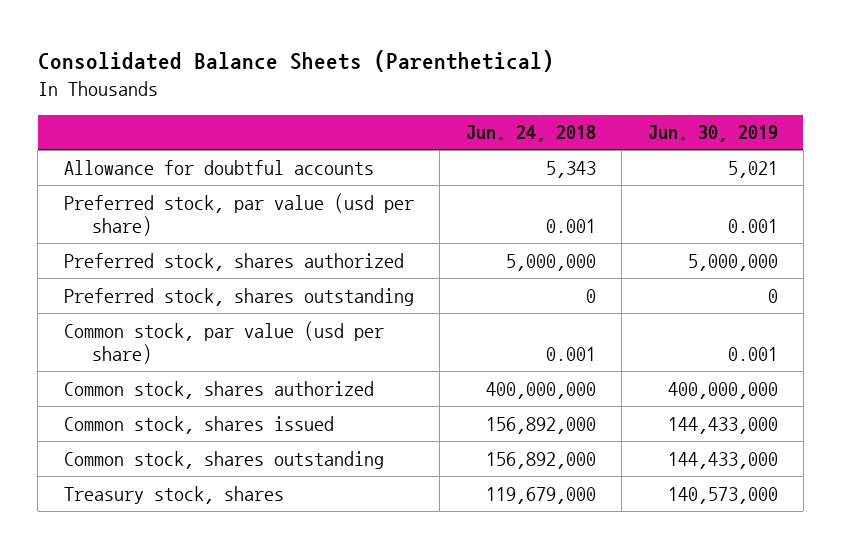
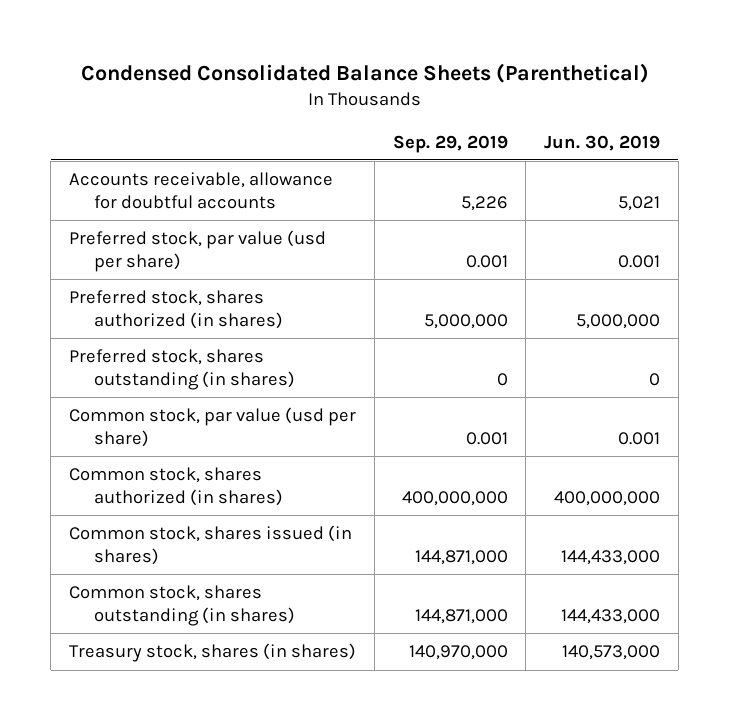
[37,50,554,73] Consolidated Balance Sheets (Parenthetical) -> [80,62,649,83] Condensed Consolidated Balance Sheets (Parenthetical)
[465,125,596,143] Jun. 24, 2018 -> none
none -> [392,134,508,153] Sep. 29, 2019
[63,159,374,175] Allowance for doubtful accounts -> [69,172,334,209] Accounts receivable, allowance for doubtful accounts
[63,252,404,271] Preferred stock, shares authorized -> [69,290,283,329] Preferred stock, shares authorized (in shares)
[63,287,414,306] Preferred stock, shares outstanding -> [69,349,295,390] Preferred stock, shares outstanding (in shares)
[63,380,374,399] Common stock, shares authorized -> [69,467,283,506] Common stock, shares authorized (in shares)
[63,415,334,434] Common stock, shares issued -> [69,525,353,565] Common stock, shares issued (in shares)
[63,450,384,469] Common stock, shares outstanding -> [69,585,295,626] Common stock, shares outstanding (in shares)
[63,485,284,504] Treasury stock, shares -> [69,643,357,663] Treasury stock, shares (in shares)

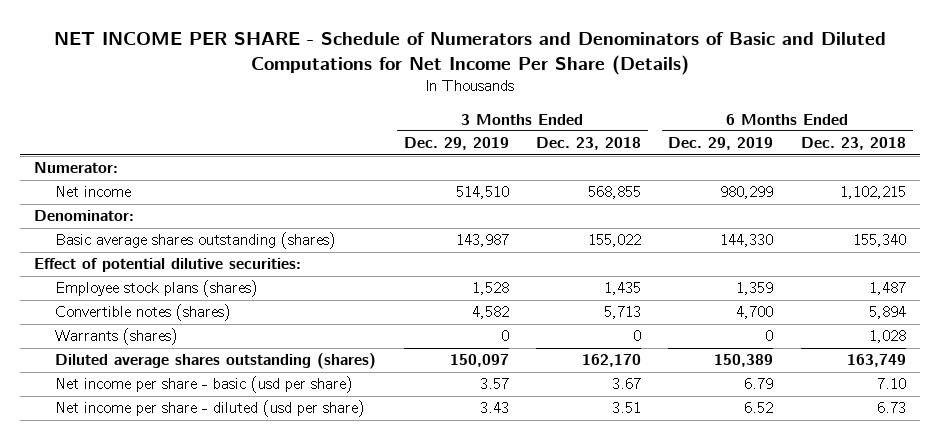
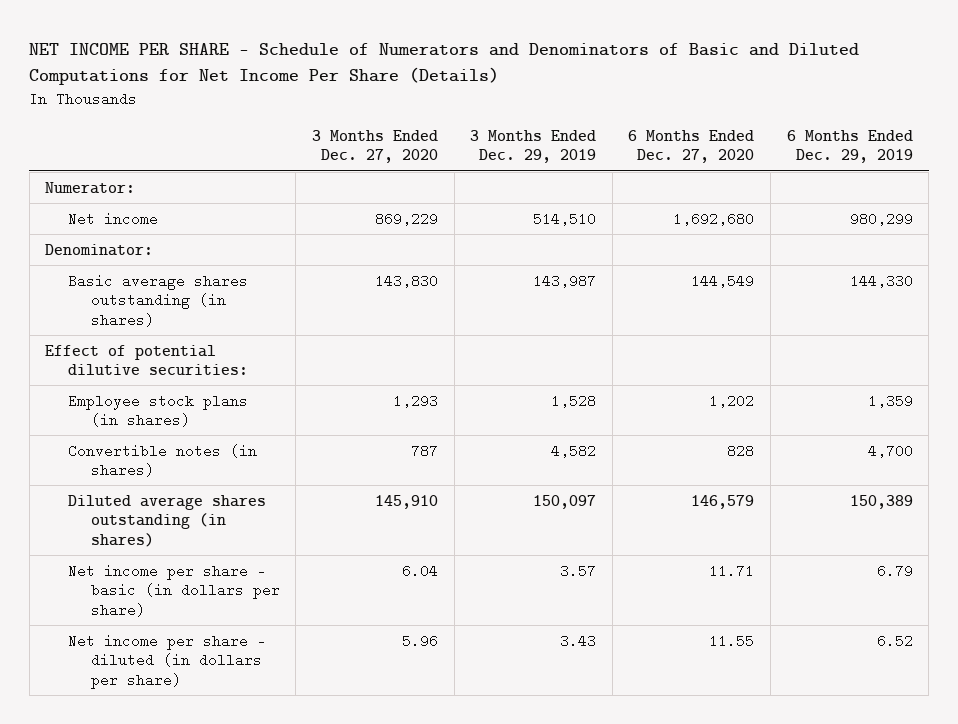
[536,137,642,151] Dec. 23, 2018 -> none
[800,137,906,151] Dec. 23, 2018 -> none
none -> [311,129,438,164] 3 Months Ended Dec. 27, 2020
none -> [628,129,755,164] 6 Months Ended Dec. 27, 2020
[55,232,337,250] Basic average shares outstanding (shares) -> [68,273,249,327] Basic average shares outstanding (in shares)
[55,328,179,346] Warrants (shares) -> none
[55,280,259,298] Employee stock plans (shares) -> [68,393,249,428] Employee stock plans (in shares)
[55,304,232,322] Convertible notes (shares) -> [68,443,258,478] Convertible notes (in shares)
[55,353,377,370] Diluted average shares outstanding (shares) -> [68,494,267,547] Diluted average shares outstanding (in shares)
[55,376,354,394] Net income per share - basic (usd per share) -> [68,563,280,617] Net income per share - basic (in dollars per share)
[55,400,366,418] Net income per share - diluted (usd per share) -> [68,633,267,689] Net income per share - diluted (in dollars per share)

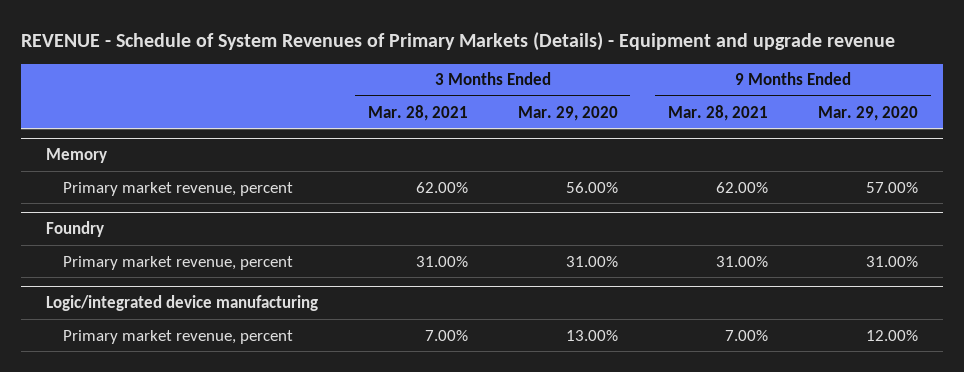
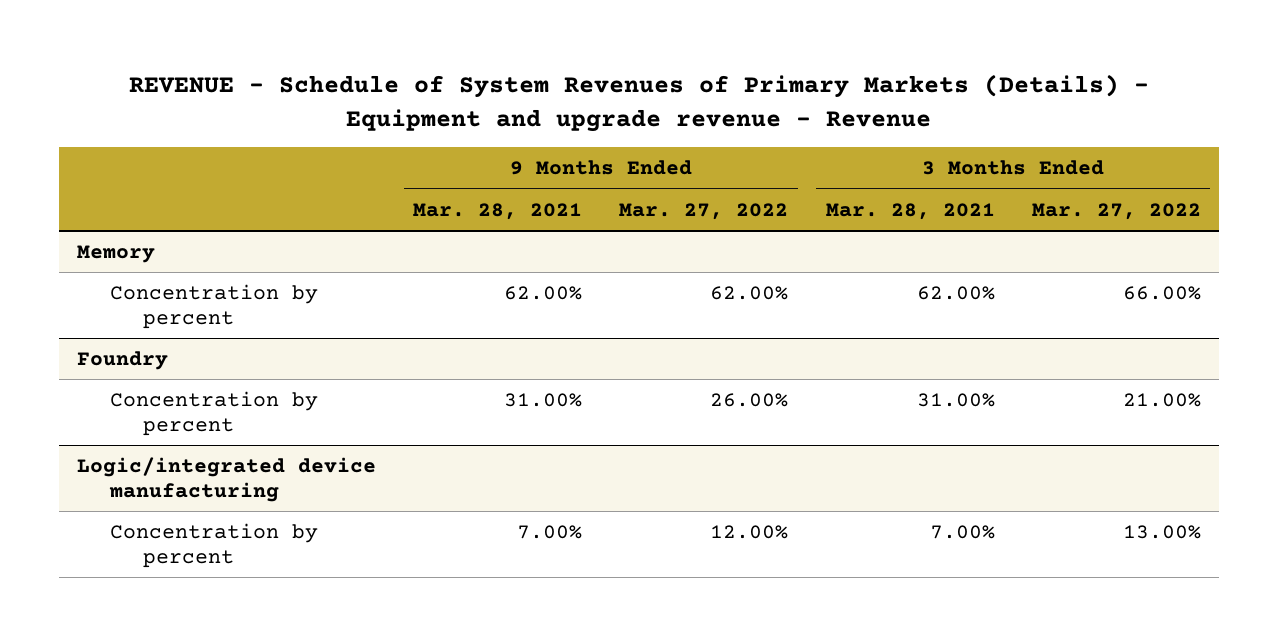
[20,31,895,51] REVENUE - Schedule of System Revenues of Primary Markets (Details) - Equipment and upgrade revenue -> [128,74,1149,132] REVENUE - Schedule of System Revenues of Primary Markets (Details) - Equipment and upgrade revenue - Revenue
[517,105,618,121] Mar. 29, 2020 -> none
[818,105,919,121] Mar. 29, 2020 -> none
none -> [619,202,789,220] Mar. 27, 2022
none -> [1031,202,1201,220] Mar. 27, 2022
[62,181,293,196] Primary market revenue, percent -> [109,283,318,329] Concentration by percent
[62,255,293,270] Primary market revenue, percent -> [109,390,318,436] Concentration by percent
[62,329,293,344] Primary market revenue, percent -> [109,522,318,568] Concentration by percent

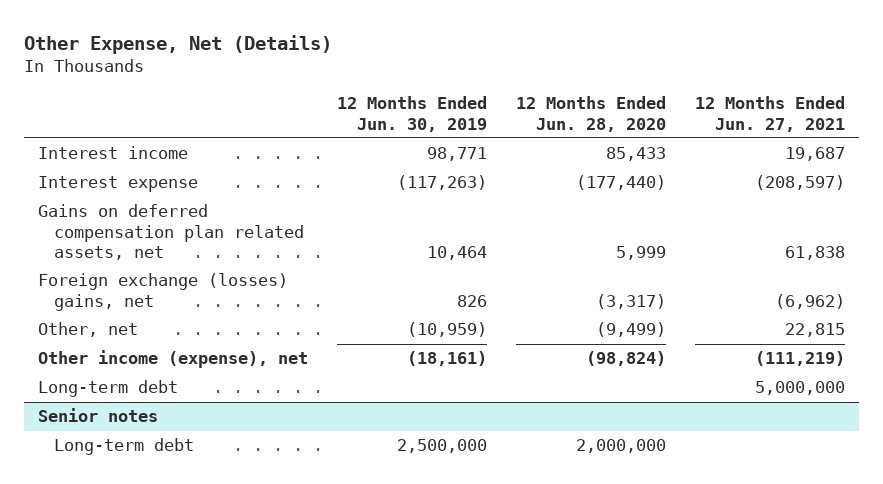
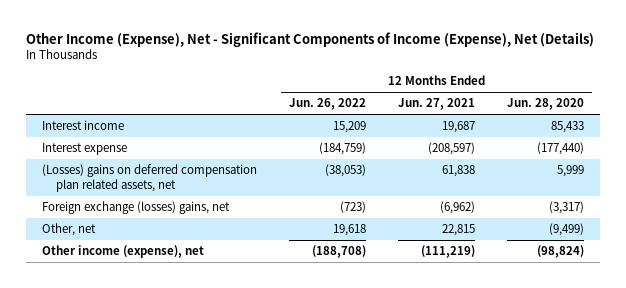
[23,34,332,54] Other Expense, Net (Details) -> [26,31,595,47] Other Income (Expense), Net - Significant Components of Income (Expense), Net (Details)
[337,96,488,132] 12 Months Ended Jun. 30, 2019 -> none
none -> [289,98,367,111] Jun. 26, 2022
[38,204,305,261] Gains on deferred compensation plan related assets, net -> [42,164,258,192] (Losses) gains on deferred compensation plan related assets, net
[38,380,179,398] Long-term debt -> none
[38,408,159,423] Senior notes -> none
[54,438,195,456] Long-term debt -> none

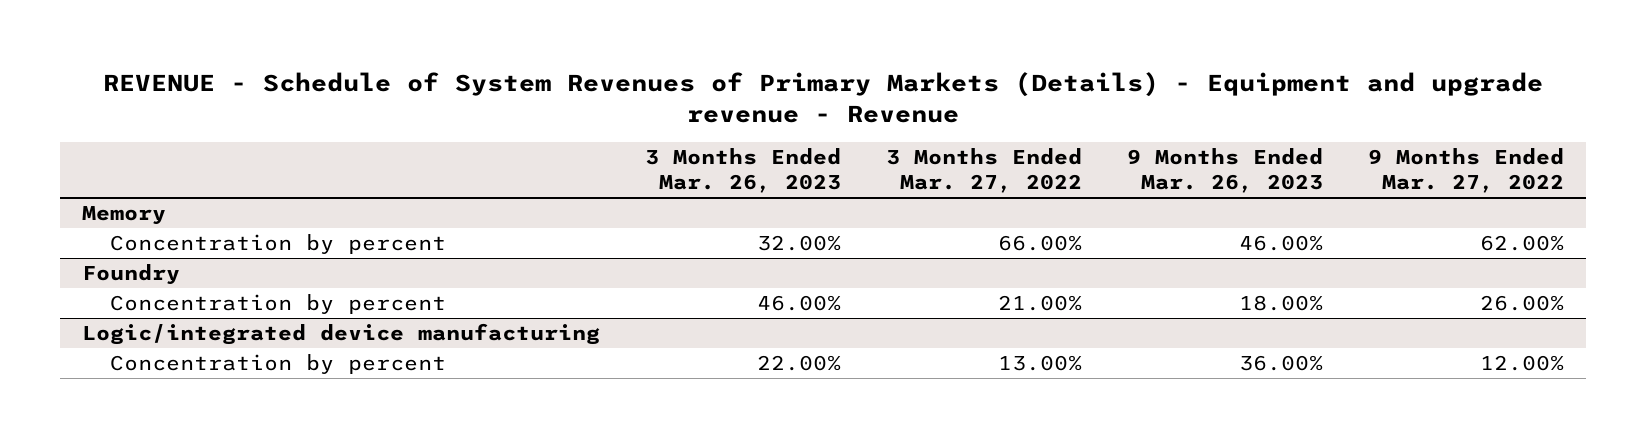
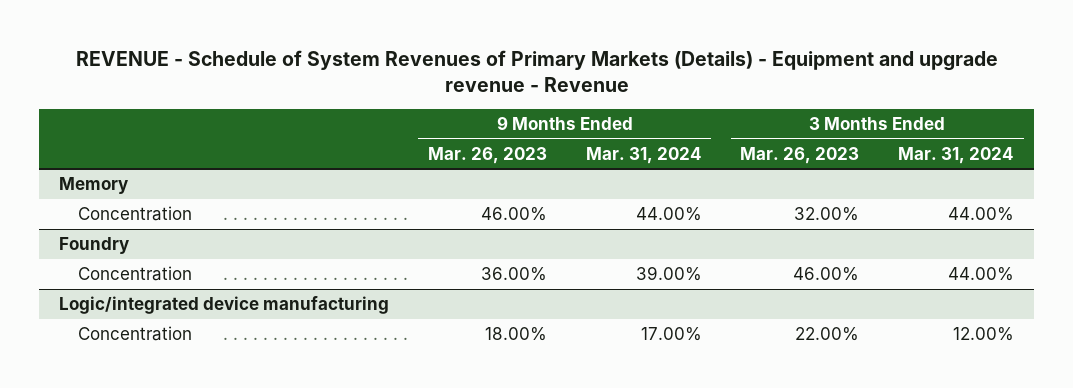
[886,148,1083,193] 3 Months Ended Mar. 27, 2022 -> none
[1368,148,1565,193] 9 Months Ended Mar. 27, 2022 -> none
none -> [585,146,702,164] Mar. 31, 2024
none -> [898,146,1015,164] Mar. 31, 2024
[110,234,447,255] Concentration by percent -> [77,206,192,222] Concentration
[110,294,447,315] Concentration by percent -> [77,266,192,282] Concentration
[1239,295,1324,312] 18.00% -> [480,267,547,282] 36.00%
[110,354,447,375] Concentration by percent -> [77,326,192,342] Concentration
[1239,355,1324,372] 36.00% -> [484,327,547,342] 18.00%

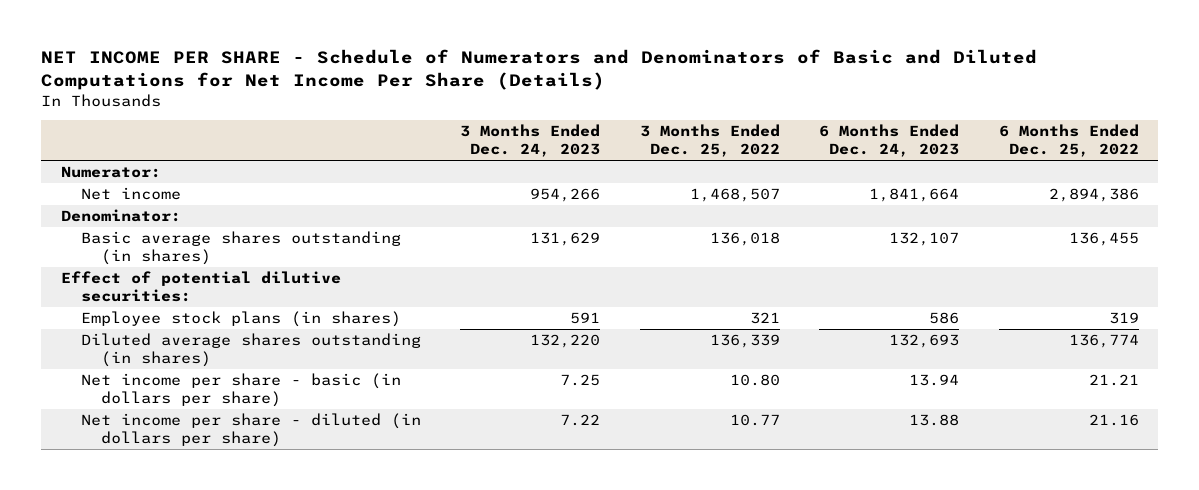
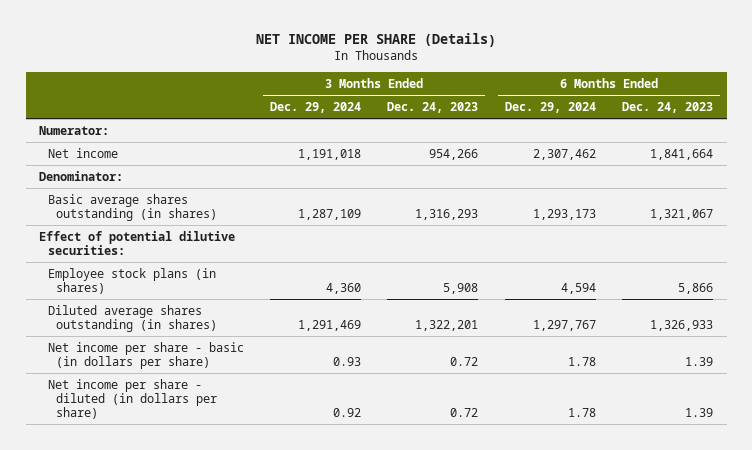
[40,49,1037,91] NET INCOME PER SHARE - Schedule of Numerators and Denominators of Basic and Diluted Computations for Net Income Per Share (Details) -> [256,33,497,48] NET INCOME PER SHARE (Details)
[639,124,780,158] 3 Months Ended Dec. 25, 2022 -> none
[998,124,1139,158] 6 Months Ended Dec. 25, 2022 -> none
none -> [269,102,361,114] Dec. 29, 2024
none -> [504,102,596,114] Dec. 29, 2024
[530,232,601,247] 131,629 -> [415,208,479,220] 1,316,293
[889,232,960,247] 132,107 -> [650,208,714,220] 1,321,067
[570,312,601,325] 591 -> [443,282,479,294] 5,908
[929,312,960,325] 586 -> [678,282,714,294] 5,866
[530,334,601,349] 132,220 -> [415,319,479,331] 1,322,201
[889,334,960,349] 132,693 -> [650,319,714,331] 1,326,933
[560,374,601,387] 7.25 -> [450,356,479,366] 0.72
[909,374,960,387] 13.94 -> [685,356,714,366] 1.39
[560,414,601,427] 7.22 -> [450,407,479,417] 0.72
[909,414,960,427] 13.88 -> [685,407,714,417] 1.39

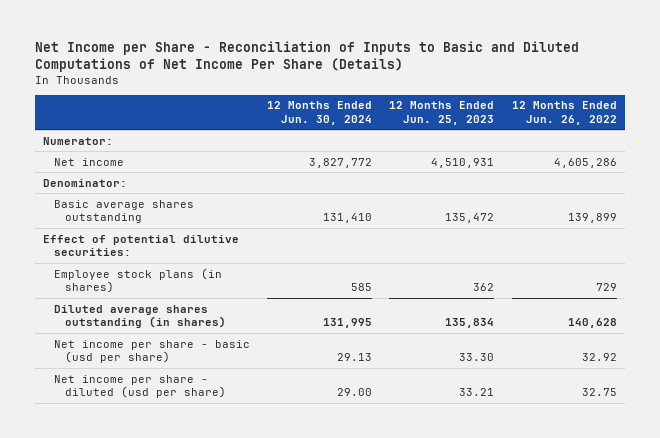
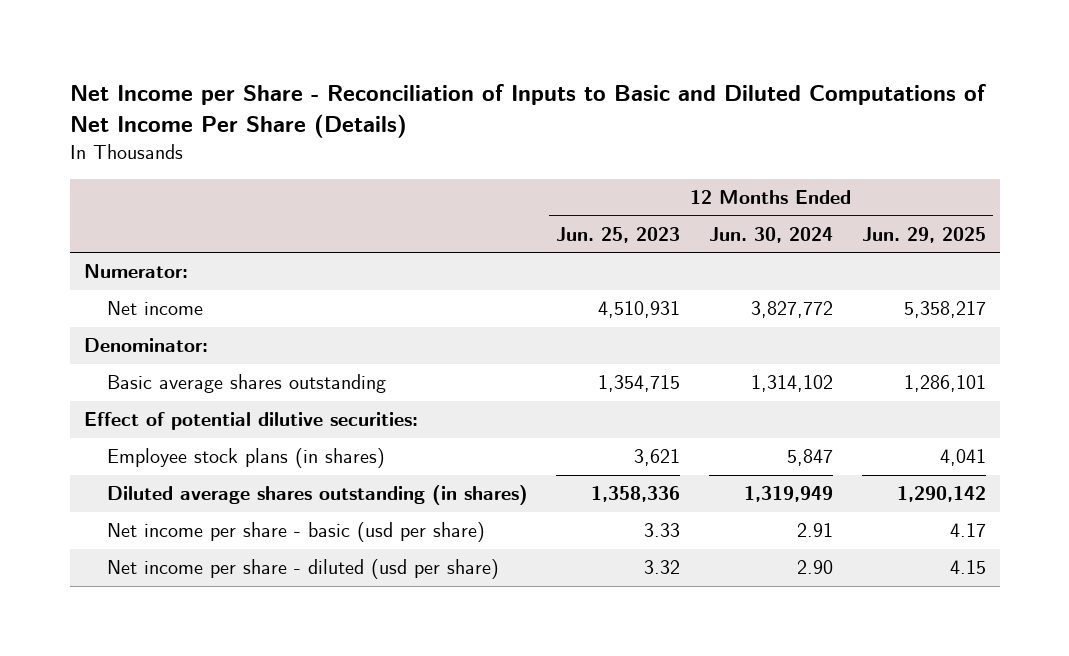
[511,101,617,125] 12 Months Ended Jun. 26, 2022 -> none
none -> [861,226,986,243] Jun. 29, 2025
[323,213,373,224] 131,410 -> [750,375,833,393] 1,314,102
[445,213,495,224] 135,472 -> [598,375,681,393] 1,354,715
[351,283,373,292] 585 -> [786,449,833,467] 5,847
[473,283,495,292] 362 -> [634,449,681,467] 3,621
[323,318,373,329] 131,995 -> [743,486,833,503] 1,319,949
[445,318,495,329] 135,834 -> [591,486,681,503] 1,358,336
[337,353,373,362] 29.13 -> [796,523,833,538] 2.91
[459,353,495,362] 33.30 -> [644,523,681,538] 3.33
[337,388,373,397] 29.00 -> [796,560,833,575] 2.90
[459,388,495,397] 33.21 -> [644,560,681,575] 3.32

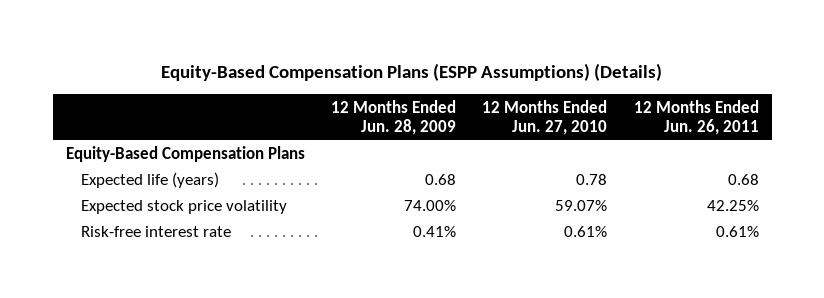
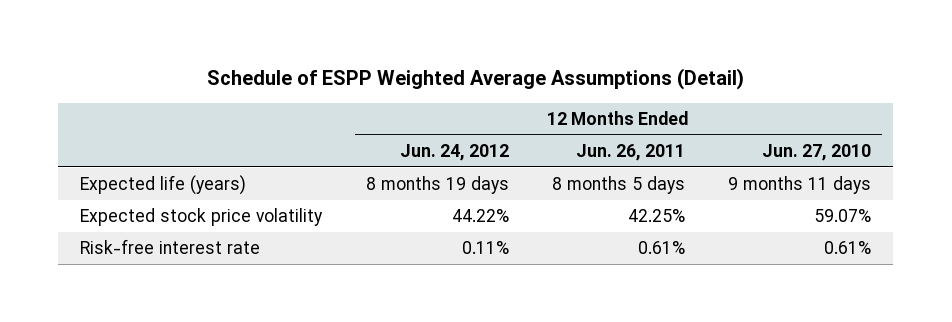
[161,63,663,82] Equity-Based Compensation Plans (ESPP Assumptions) (Details) -> [206,68,744,91] Schedule of ESPP Weighted Average Assumptions (Detail)
[330,99,456,135] 12 Months Ended Jun. 28, 2009 -> none
none -> [399,143,509,161] Jun. 24, 2012
[65,146,305,163] Equity-Based Compensation Plans -> none
[576,174,608,186] 0.78 -> [728,176,872,195] 9 months 11 days
[727,174,759,186] 0.68 -> [551,176,685,195] 8 months 5 days

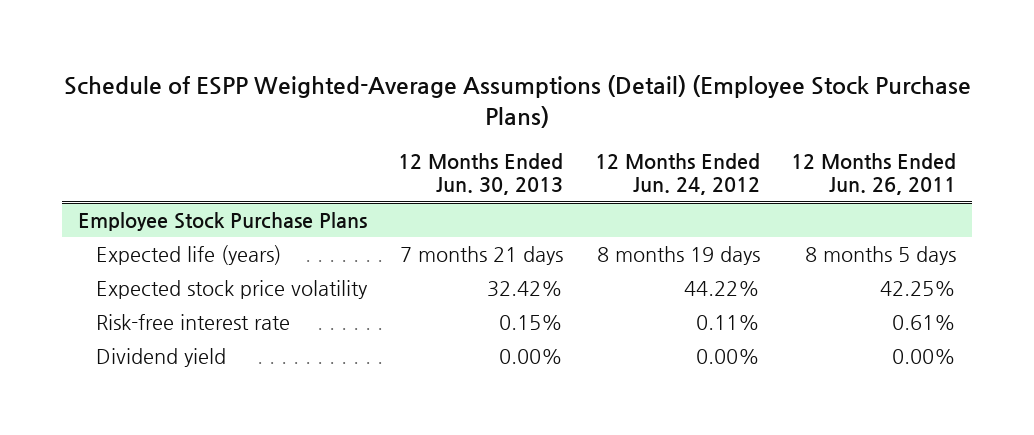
[206,68,744,91] Schedule of ESPP Weighted Average Assumptions (Detail) -> [63,75,971,128] Schedule of ESPP Weighted-Average Assumptions (Detail) (Employee Stock Purchase Plans)
[762,143,872,161] Jun. 27, 2010 -> none
none -> [398,153,564,196] 12 Months Ended Jun. 30, 2013
none -> [77,212,367,232] Employee Stock Purchase Plans
none -> [95,348,226,368] Dividend yield

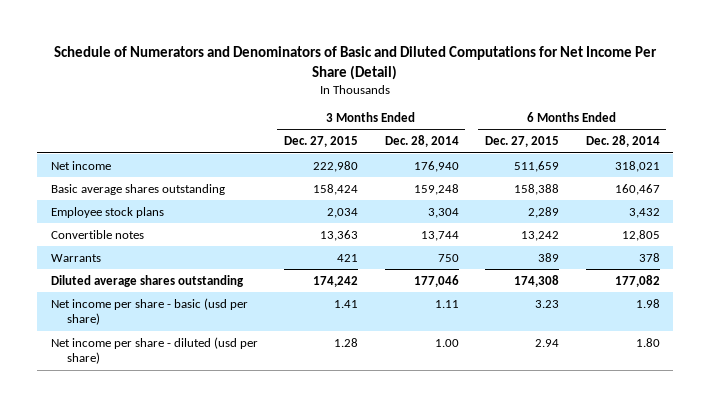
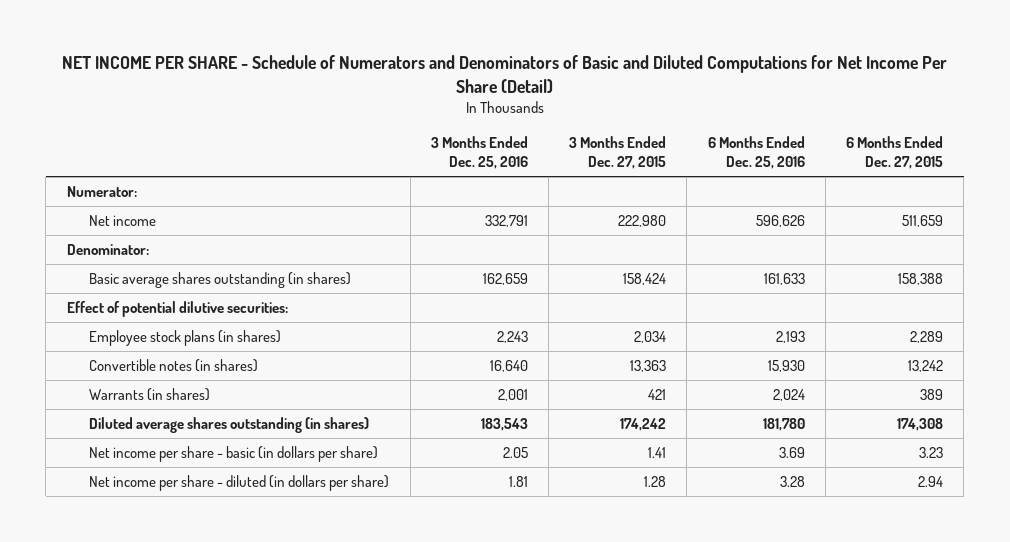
[54,46,658,80] Schedule of Numerators and Denominators of Basic and Diluted Computations for Net Income Per Share (Detail) -> [61,55,947,93] NET INCOME PER SHARE - Schedule of Numerators and Denominators of Basic and Diluted Computations for Net Income Per Share (Detail)
[384,135,459,148] Dec. 28, 2014 -> none
[585,135,660,148] Dec. 28, 2014 -> none
none -> [430,136,528,170] 3 Months Ended Dec. 25, 2016
none -> [707,136,805,170] 6 Months Ended Dec. 25, 2016
none -> [66,186,137,198] Numerator:
none -> [66,244,149,256] Denominator:
[50,183,225,195] Basic average shares outstanding -> [89,272,352,289] Basic average shares outstanding (in shares)
none -> [66,301,288,318] Effect of potential dilutive securities:
[50,206,164,218] Employee stock plans -> [89,330,282,347] Employee stock plans (in shares)
[50,229,144,239] Convertible notes -> [89,359,259,373] Convertible notes (in shares)
[50,253,101,262] Warrants -> [89,388,211,402] Warrants (in shares)
[50,274,244,287] Diluted average shares outstanding -> [89,417,370,434] Diluted average shares outstanding (in shares)
[50,297,248,326] Net income per share - basic (usd per share) -> [89,446,379,463] Net income per share - basic (in dollars per share)
[50,336,258,365] Net income per share - diluted (usd per share) -> [89,475,390,492] Net income per share - diluted (in dollars per share)

